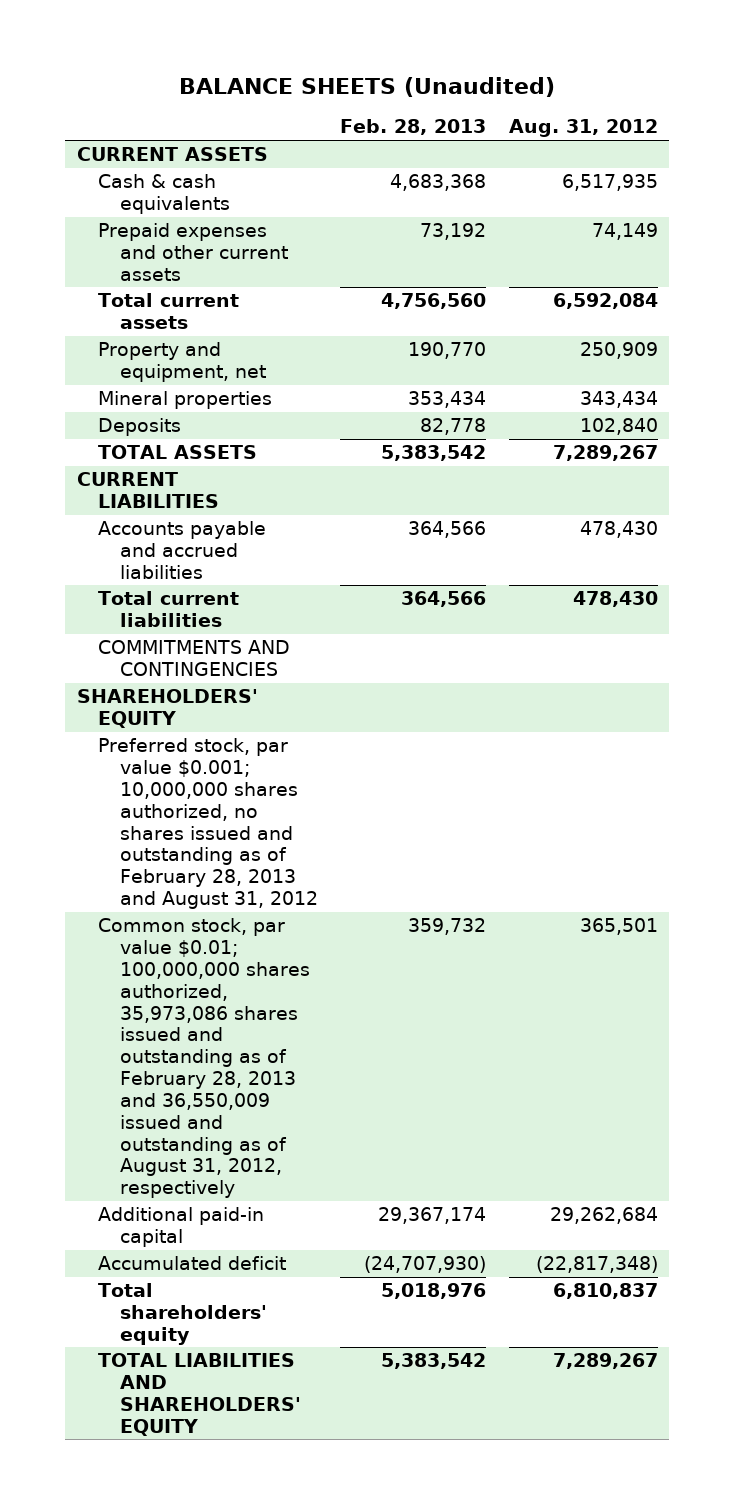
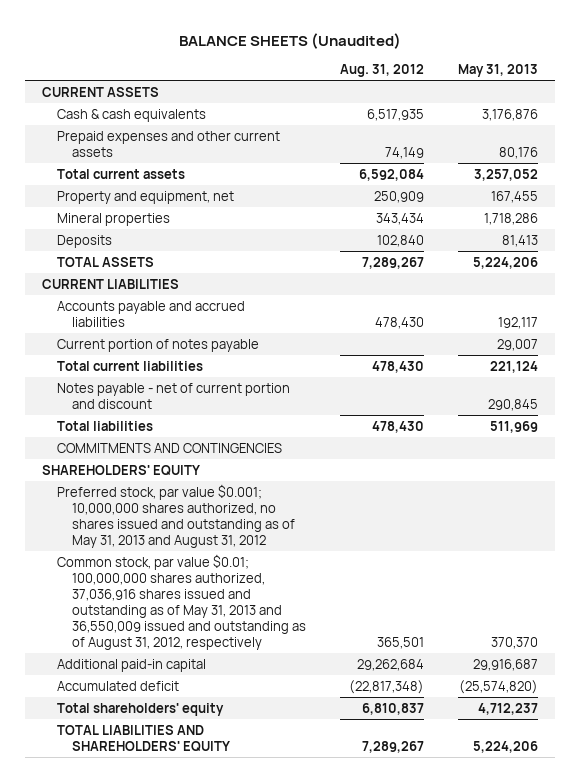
[340,119,487,136] Feb. 28, 2013 -> none
none -> [458,64,539,78] May 31, 2013
none -> [57,338,260,352] Current portion of notes payable
none -> [57,382,291,409] Notes payable - net of current portion and discount
none -> [57,420,154,431] Total liabilities
[98,738,318,910] Preferred stock, par value $0.001; 10,000,000 shares authorized, no shares issued and outstanding as of February 28, 2013 and August 31, 2012 -> [57,483,295,548] Preferred stock, par value $0.001; 10,000,000 shares authorized, no shares issued and outstanding as of May 31, 2013 and August 31, 2012
[98,918,310,1199] Common stock, par value $0.01; 100,000,000 shares authorized, 35,973,086 shares issued and outstanding as of February 28, 2013 and 36,550,009 issued and outstanding as of August 31, 2012, respectively -> [57,553,306,651] Common stock, par value $0.01; 100,000,000 shares authorized, 37,036,916 shares issued and outstanding as of May 31, 2013 and 36,550,009 issued and outstanding as of August 31, 2012, respectively

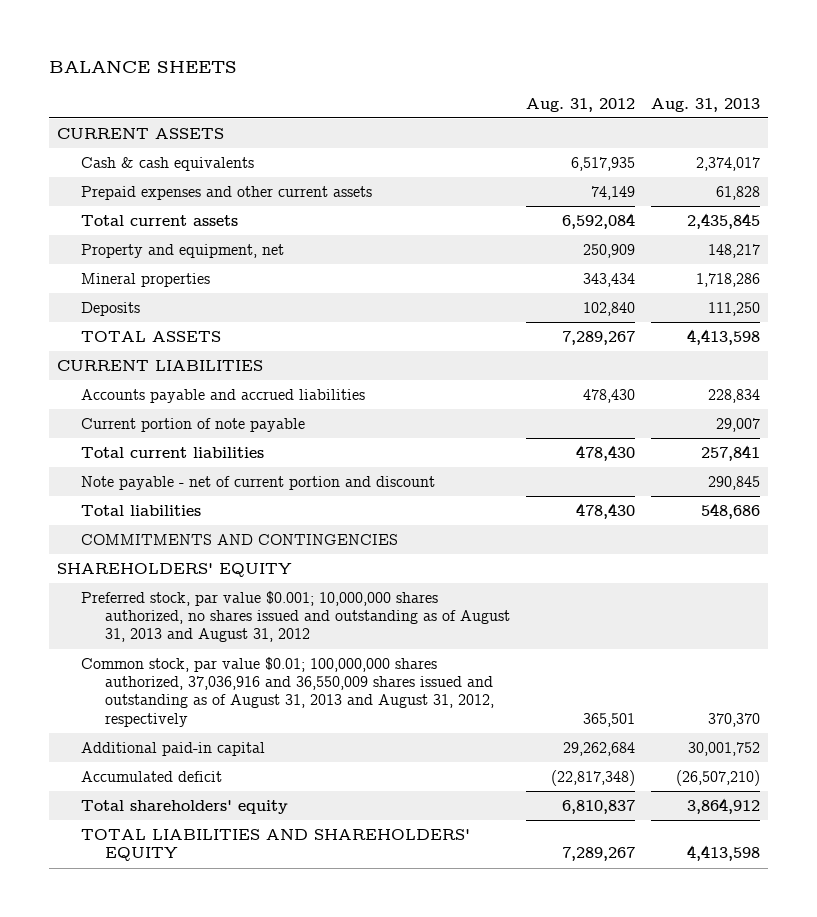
[179,32,402,49] BALANCE SHEETS (Unaudited) -> [49,60,238,74] BALANCE SHEETS
[458,64,539,78] May 31, 2013 -> none
none -> [651,97,761,112] Aug. 31, 2013
[57,338,260,352] Current portion of notes payable -> [81,418,306,433] Current portion of note payable
[57,382,291,409] Notes payable - net of current portion and discount -> [81,476,436,491] Note payable - net of current portion and discount
[57,483,295,548] Preferred stock, par value $0.001; 10,000,000 shares authorized, no shares issued and outstanding as of May 31, 2013 and August 31, 2012 -> [81,591,510,643] Preferred stock, par value $0.001; 10,000,000 shares authorized, no shares issued and outstanding as of August 31, 2013 and August 31, 2012
[57,553,306,651] Common stock, par value $0.01; 100,000,000 shares authorized, 37,036,916 shares issued and outstanding as of May 31, 2013 and 36,550,009 issued and outstanding as of August 31, 2012, respectively -> [81,657,494,727] Common stock, par value $0.01; 100,000,000 shares authorized, 37,036,916 and 36,550,009 shares issued and outstanding as of August 31, 2013 and August 31, 2012, respectively

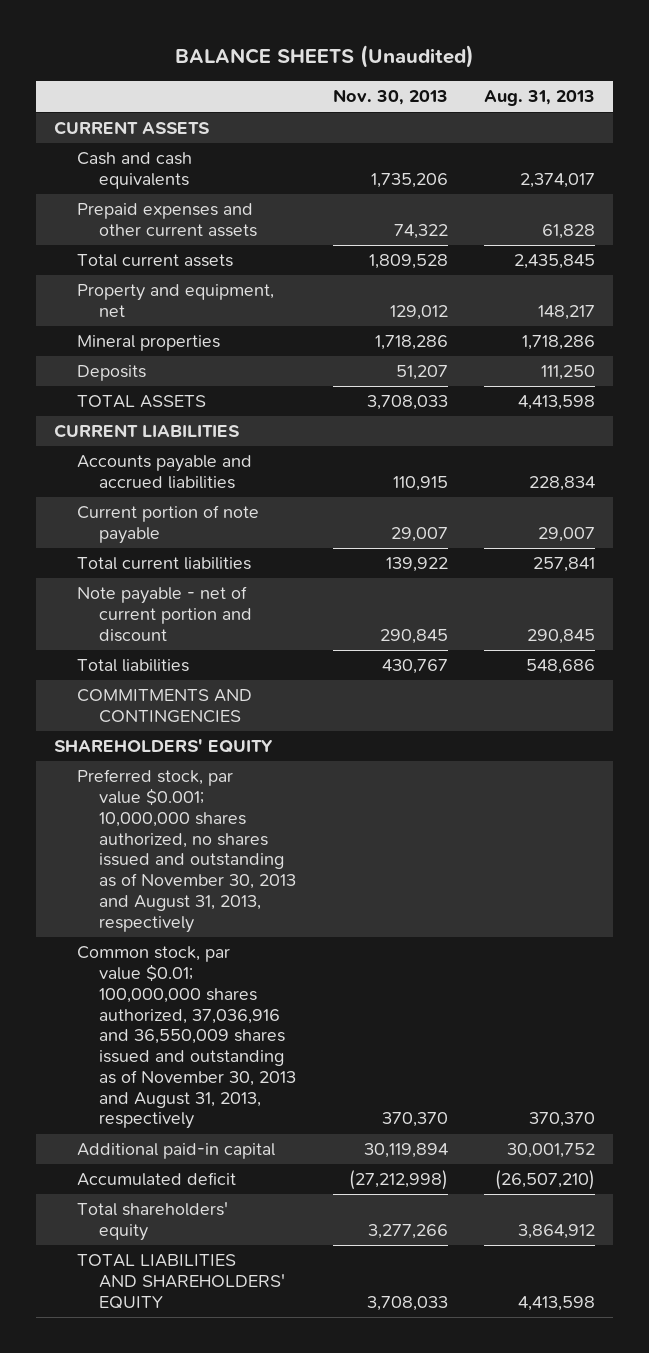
[49,60,238,74] BALANCE SHEETS -> [174,45,474,69] BALANCE SHEETS (Unaudited)
[525,97,635,112] Aug. 31, 2012 -> none
none -> [332,89,448,106] Nov. 30, 2013
[81,157,255,172] Cash & cash equivalents -> [76,152,192,190] Cash and cash equivalents
[81,591,510,643] Preferred stock, par value $0.001; 10,000,000 shares authorized, no shares issued and outstanding as of August 31, 2013 and August 31, 2012 -> [76,769,297,933] Preferred stock, par value $0.001; 10,000,000 shares authorized, no shares issued and outstanding as of November 30, 2013 and August 31, 2013, respectively
[81,657,494,727] Common stock, par value $0.01; 100,000,000 shares authorized, 37,036,916 and 36,550,009 shares issued and outstanding as of August 31, 2013 and August 31, 2012, respectively -> [76,946,297,1130] Common stock, par value $0.01; 100,000,000 shares authorized, 37,036,916 and 36,550,009 shares issued and outstanding as of November 30, 2013 and August 31, 2013, respectively

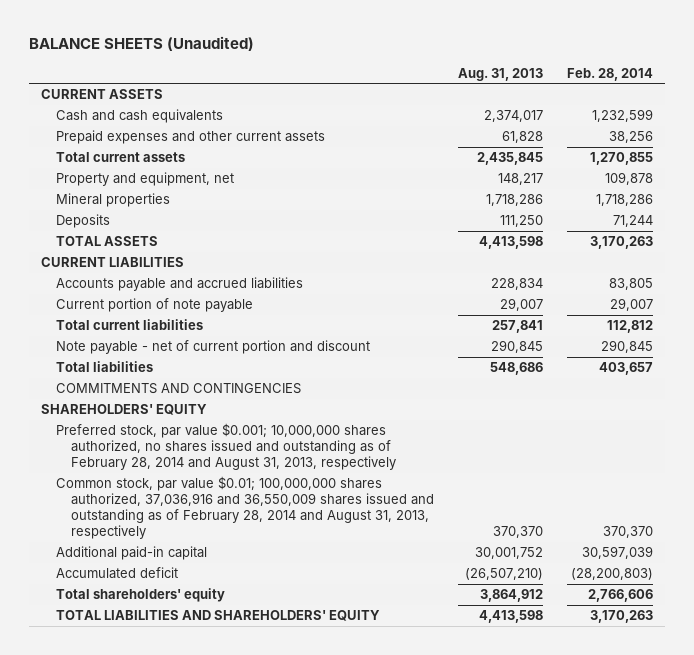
[332,89,448,106] Nov. 30, 2013 -> none
none -> [567,67,654,81] Feb. 28, 2014
[76,769,297,933] Preferred stock, par value $0.001; 10,000,000 shares authorized, no shares issued and outstanding as of November 30, 2013 and August 31, 2013, respectively -> [56,423,397,471] Preferred stock, par value $0.001; 10,000,000 shares authorized, no shares issued and outstanding as of February 28, 2014 and August 31, 2013, respectively
[76,946,297,1130] Common stock, par value $0.01; 100,000,000 shares authorized, 37,036,916 and 36,550,009 shares issued and outstanding as of November 30, 2013 and August 31, 2013, respectively -> [56,476,435,540] Common stock, par value $0.01; 100,000,000 shares authorized, 37,036,916 and 36,550,009 shares issued and outstanding as of February 28, 2014 and August 31, 2013, respectively

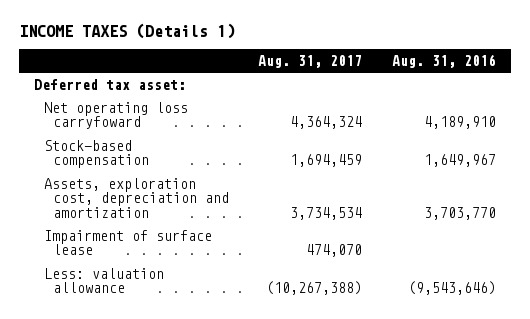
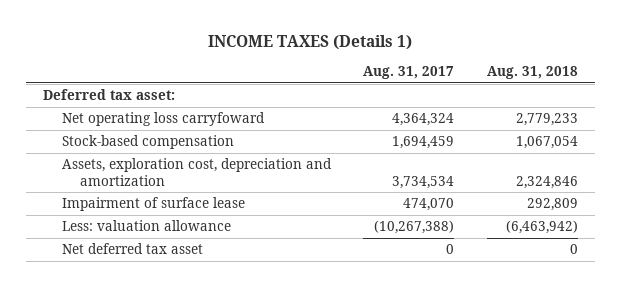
[391,53,496,68] Aug. 31, 2016 -> none
none -> [487,66,579,80] Aug. 31, 2018
none -> [61,243,203,255] Net deferred tax asset

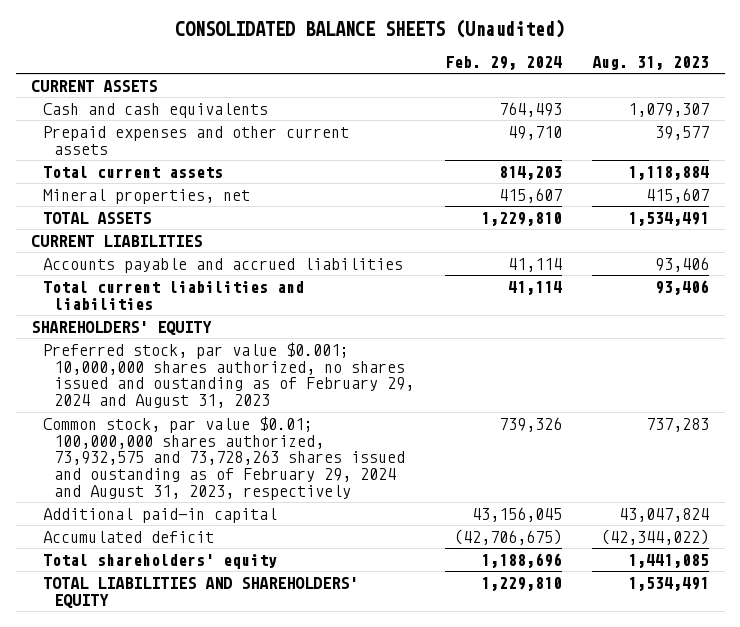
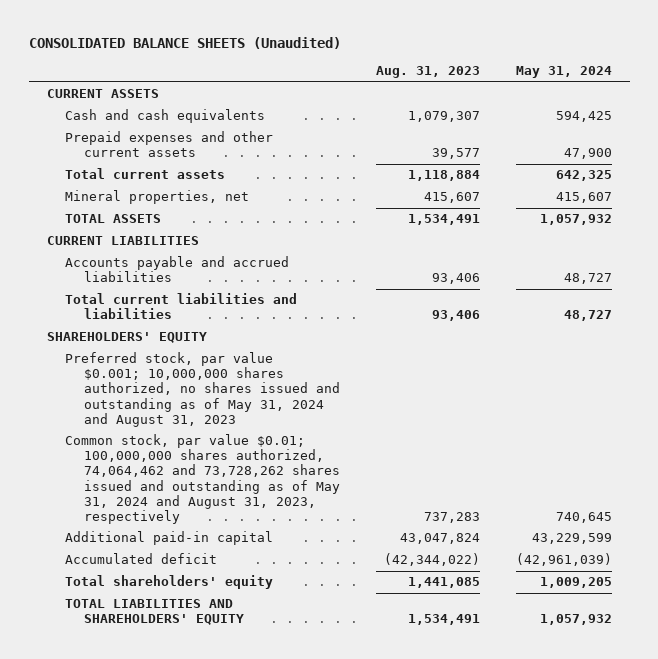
[444,55,562,70] Feb. 29, 2024 -> none
none -> [515,66,612,79] May 31, 2024
[42,341,415,409] Preferred stock, par value $0.001; 10,000,000 shares authorized, no shares issued and oustanding as of February 29, 2024 and August 31, 2023 -> [65,352,340,427] Preferred stock, par value $0.001; 10,000,000 shares authorized, no shares issued and outstanding as of May 31, 2024 and August 31, 2023
[42,415,406,501] Common stock, par value $0.01; 100,000,000 shares authorized, 73,932,575 and 73,728,263 shares issued and oustanding as of February 29, 2024 and August 31, 2023, respectively -> [65,434,340,524] Common stock, par value $0.01; 100,000,000 shares authorized, 74,064,462 and 73,728,262 shares issued and outstanding as of May 31, 2024 and August 31, 2023, respectively

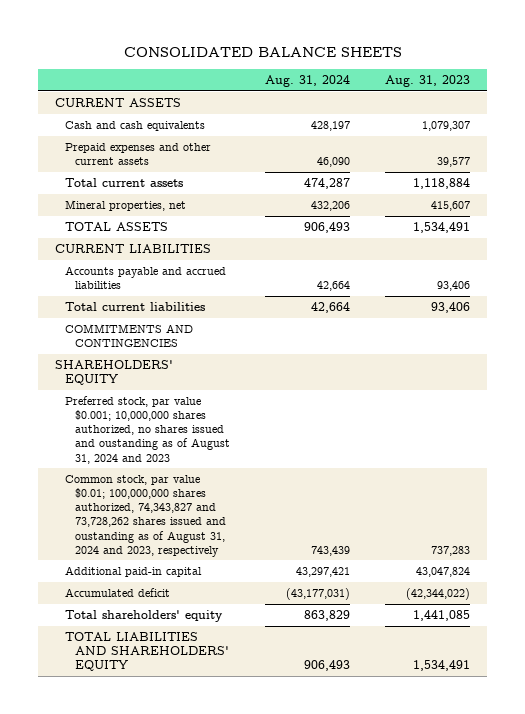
[28,36,341,49] CONSOLIDATED BALANCE SHEETS (Unaudited) -> [123,46,402,57] CONSOLIDATED BALANCE SHEETS
[515,66,612,79] May 31, 2024 -> none
none -> [264,75,350,88] Aug. 31, 2024
[65,293,298,320] Total current liabilities and liabilities -> [65,302,206,312] Total current liabilities
none -> [65,324,194,348] COMMITMENTS AND CONTINGENCIES
[65,352,340,427] Preferred stock, par value $0.001; 10,000,000 shares authorized, no shares issued and outstanding as of May 31, 2024 and August 31, 2023 -> [65,396,231,464] Preferred stock, par value $0.001; 10,000,000 shares authorized, no shares issued and oustanding as of August 31, 2024 and 2023
[65,434,340,524] Common stock, par value $0.01; 100,000,000 shares authorized, 74,064,462 and 73,728,262 shares issued and outstanding as of May 31, 2024 and August 31, 2023, respectively -> [65,475,227,557] Common stock, par value $0.01; 100,000,000 shares authorized, 74,343,827 and 73,728,262 shares issued and oustanding as of August 31, 2024 and 2023, respectively

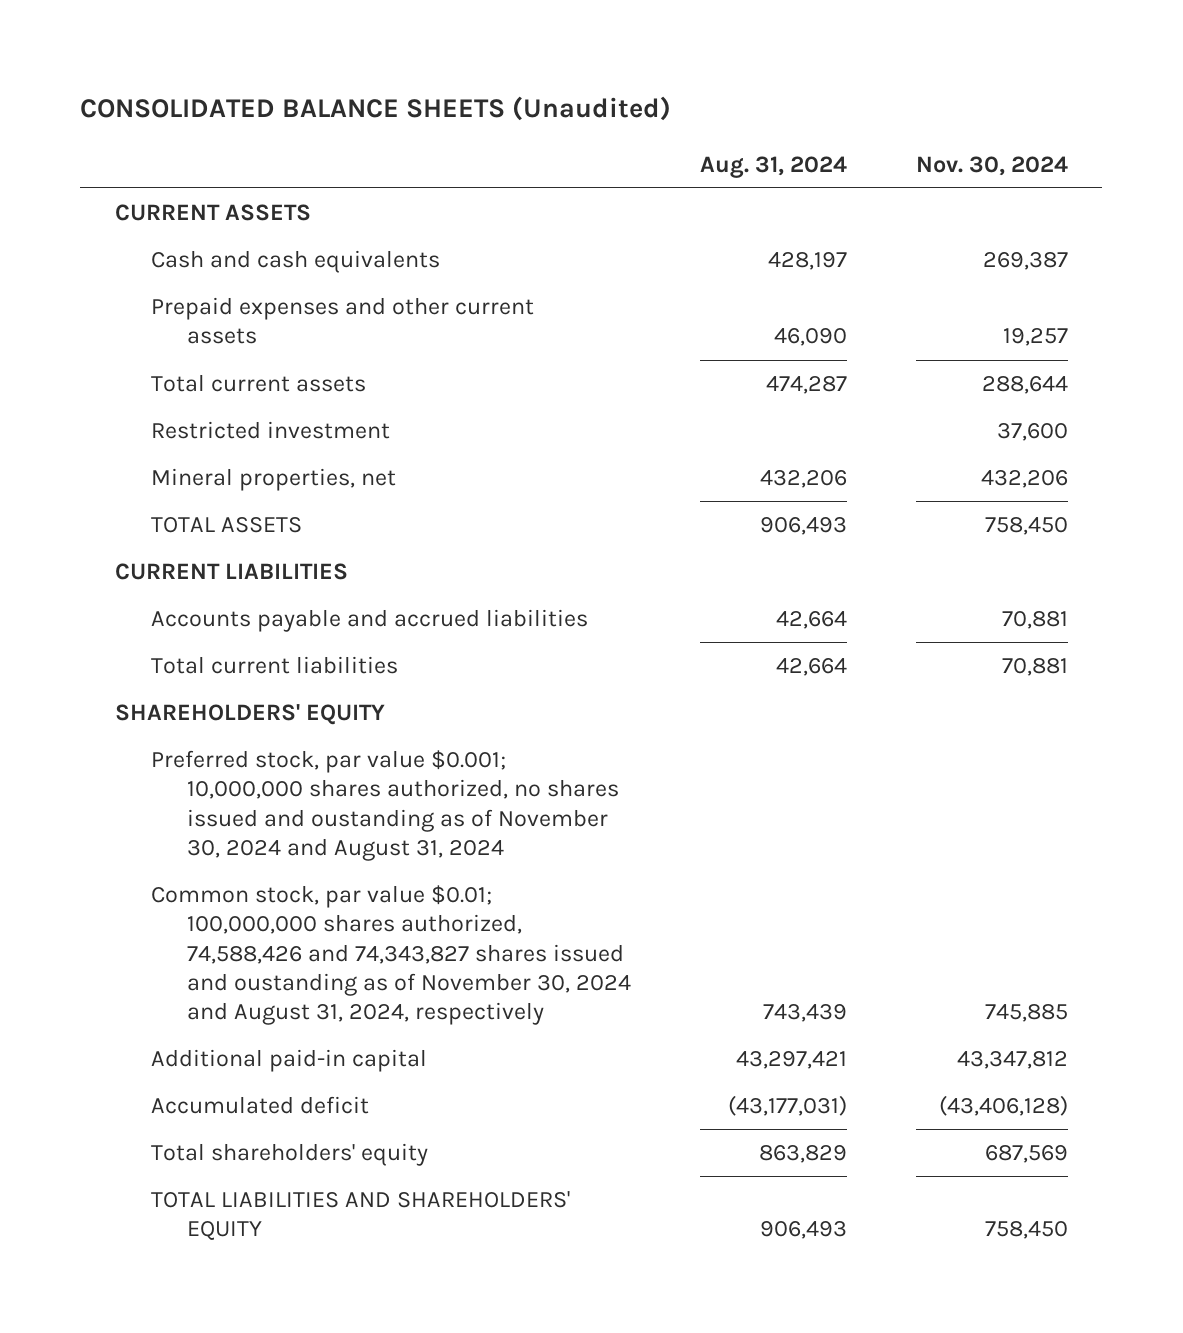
[123,46,402,57] CONSOLIDATED BALANCE SHEETS -> [80,95,672,121] CONSOLIDATED BALANCE SHEETS (Unaudited)
[384,75,470,88] Aug. 31, 2023 -> none
none -> [915,155,1068,176] Nov. 30, 2024
none -> [150,421,390,440] Restricted investment
[65,324,194,348] COMMITMENTS AND CONTINGENCIES -> none
[65,396,231,464] Preferred stock, par value $0.001; 10,000,000 shares authorized, no shares issued and oustanding as of August 31, 2024 and 2023 -> [150,750,620,861] Preferred stock, par value $0.001; 10,000,000 shares authorized, no shares issued and oustanding as of November 30, 2024 and August 31, 2024
[65,475,227,557] Common stock, par value $0.01; 100,000,000 shares authorized, 74,343,827 and 73,728,262 shares issued and oustanding as of August 31, 2024 and 2023, respectively -> [150,885,632,1026] Common stock, par value $0.01; 100,000,000 shares authorized, 74,588,426 and 74,343,827 shares issued and oustanding as of November 30, 2024 and August 31, 2024, respectively

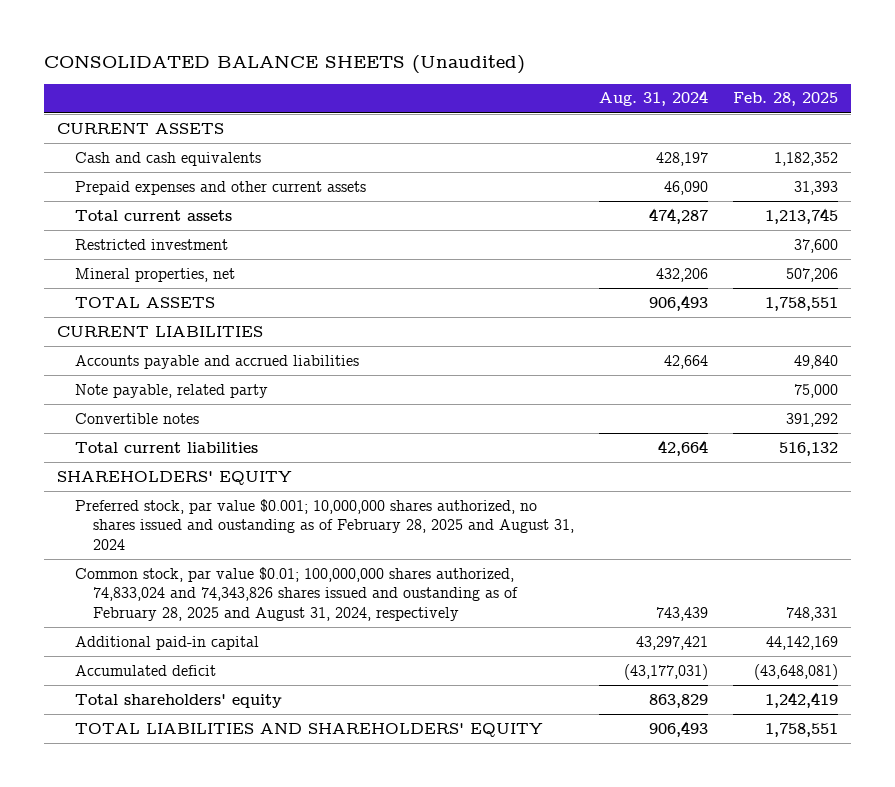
[915,155,1068,176] Nov. 30, 2024 -> none
none -> [733,92,839,107] Feb. 28, 2025
none -> [74,383,268,398] Note payable, related party
none -> [74,412,199,424] Convertible notes
[150,750,620,861] Preferred stock, par value $0.001; 10,000,000 shares authorized, no shares issued and oustanding as of November 30, 2024 and August 31, 2024 -> [74,498,575,550] Preferred stock, par value $0.001; 10,000,000 shares authorized, no shares issued and oustanding as of February 28, 2025 and August 31, 2024
[150,885,632,1026] Common stock, par value $0.01; 100,000,000 shares authorized, 74,588,426 and 74,343,827 shares issued and oustanding as of November 30, 2024 and August 31, 2024, respectively -> [74,566,519,621] Common stock, par value $0.01; 100,000,000 shares authorized, 74,833,024 and 74,343,826 shares issued and oustanding as of February 28, 2025 and August 31, 2024, respectively

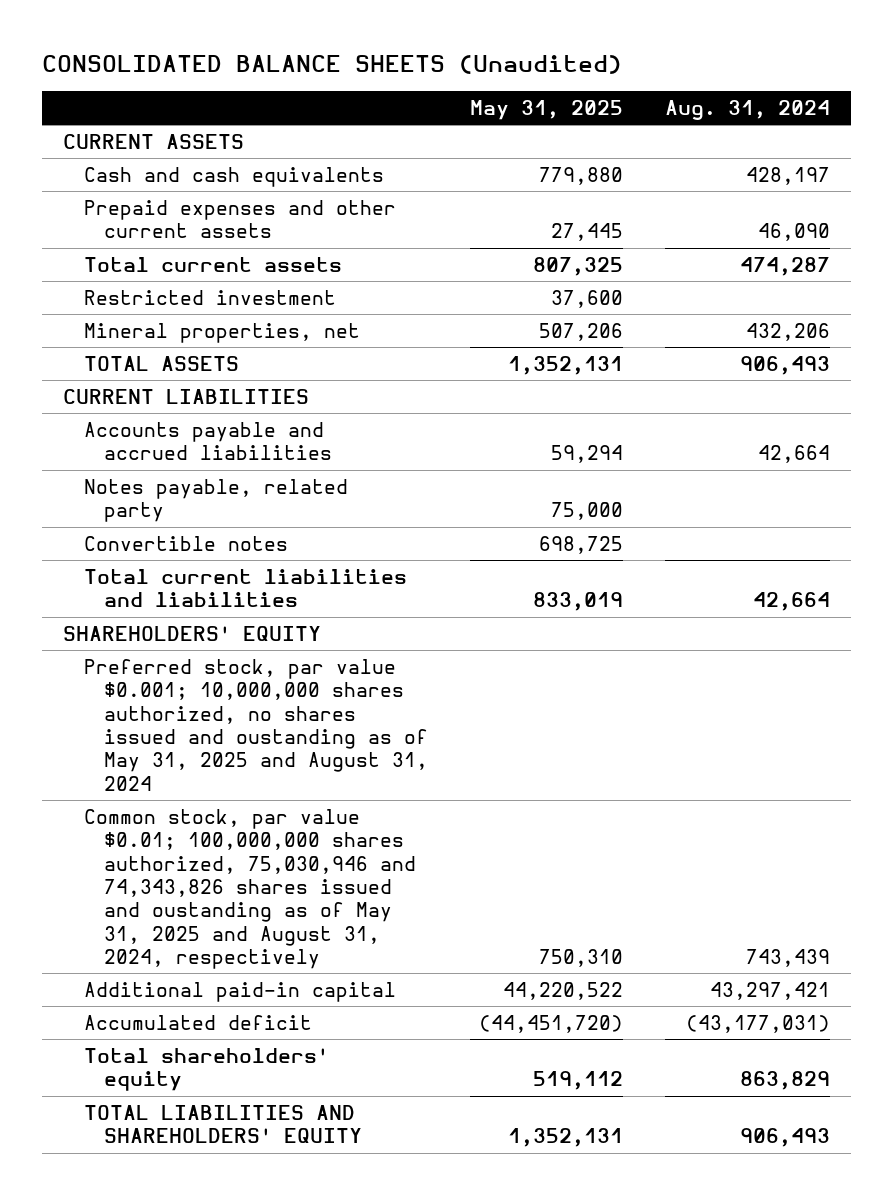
[733,92,839,107] Feb. 28, 2025 -> none
none -> [470,99,624,120] May 31, 2025
[74,383,268,398] Note payable, related party -> [83,478,348,523] Notes payable, related party
[74,441,258,453] Total current liabilities -> [83,568,407,608] Total current liabilities and liabilities
[74,498,575,550] Preferred stock, par value $0.001; 10,000,000 shares authorized, no shares issued and oustanding as of February 28, 2025 and August 31, 2024 -> [83,658,429,791] Preferred stock, par value $0.001; 10,000,000 shares authorized, no shares issued and oustanding as of May 31, 2025 and August 31, 2024
[74,566,519,621] Common stock, par value $0.01; 100,000,000 shares authorized, 74,833,024 and 74,343,826 shares issued and oustanding as of February 28, 2025 and August 31, 2024, respectively -> [83,808,417,970] Common stock, par value $0.01; 100,000,000 shares authorized, 75,030,946 and 74,343,826 shares issued and oustanding as of May 31, 2025 and August 31, 2024, respectively

